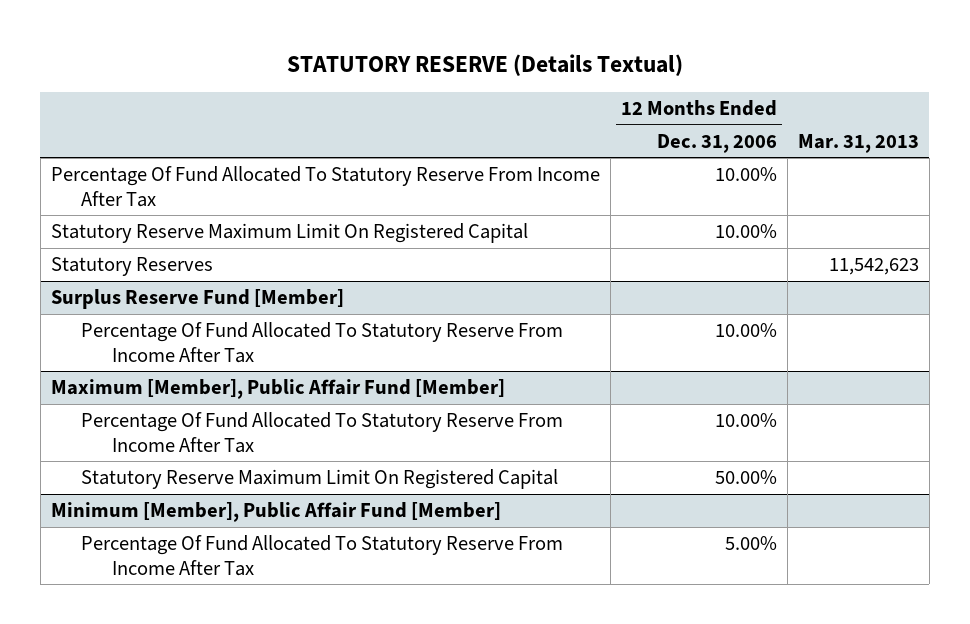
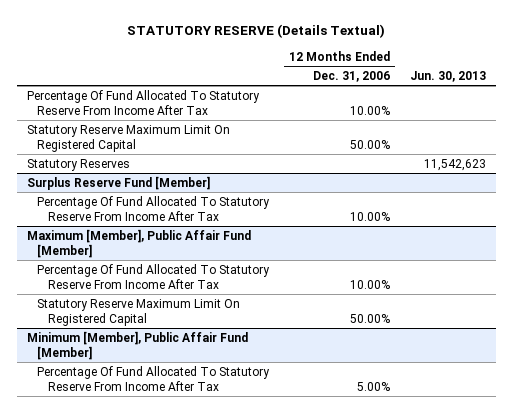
[797,133,919,153] Mar. 31, 2013 -> none
none -> [410,71,487,83] Jun. 30, 2013
[714,223,777,238] 10.00% -> [350,139,391,149] 50.00%

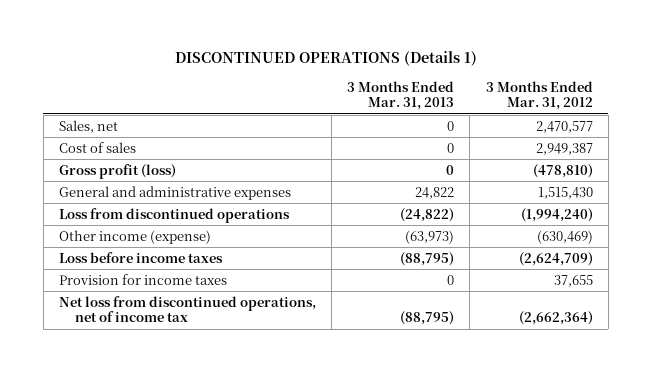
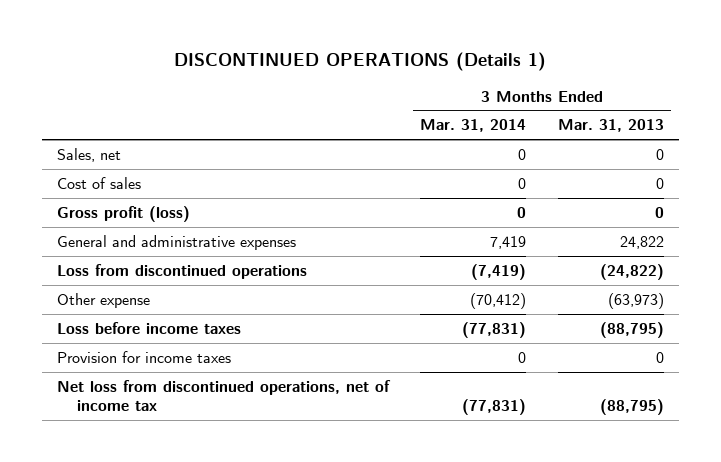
[485,80,593,111] 3 Months Ended Mar. 31, 2012 -> none
none -> [420,119,527,133] Mar. 31, 2014
[58,229,211,244] Other income (expense) -> [57,292,151,308] Other expense

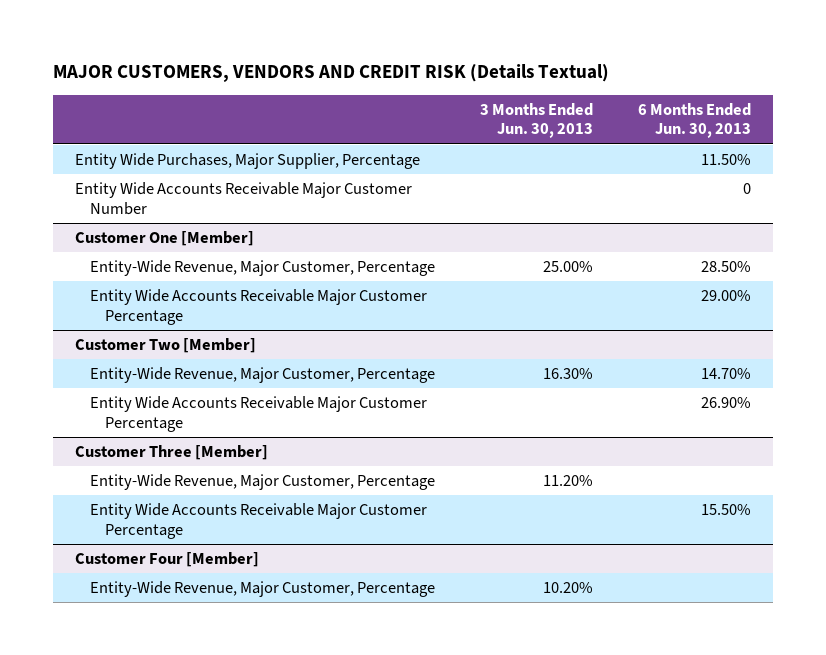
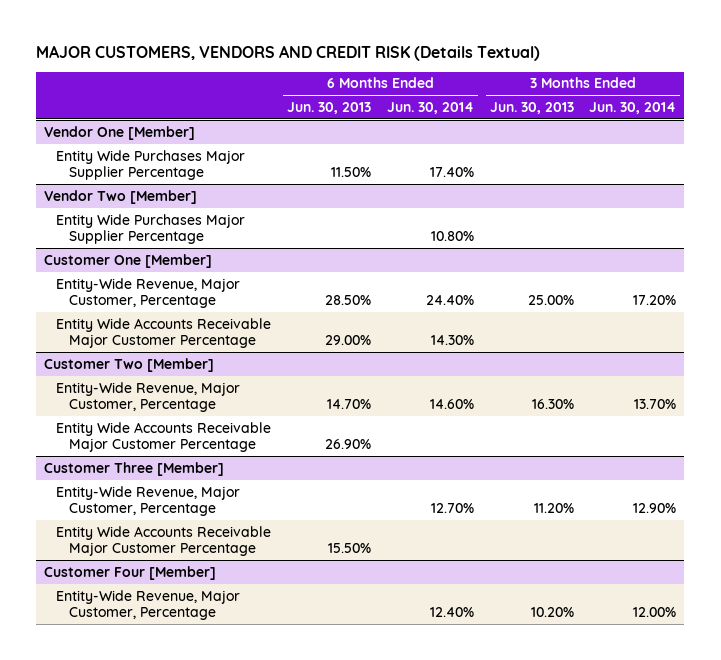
none -> [386,101,474,114] Jun. 30, 2014
none -> [589,101,677,114] Jun. 30, 2014
[75,182,413,215] Entity Wide Accounts Receivable Major Customer Number -> none
none -> [44,125,196,140] Vendor One [Member]
[75,153,421,170] Entity Wide Purchases, Major Supplier, Percentage -> [56,149,246,180] Entity Wide Purchases Major Supplier Percentage
none -> [44,189,198,204] Vendor Two [Member]
none -> [56,213,246,244] Entity Wide Purchases Major Supplier Percentage

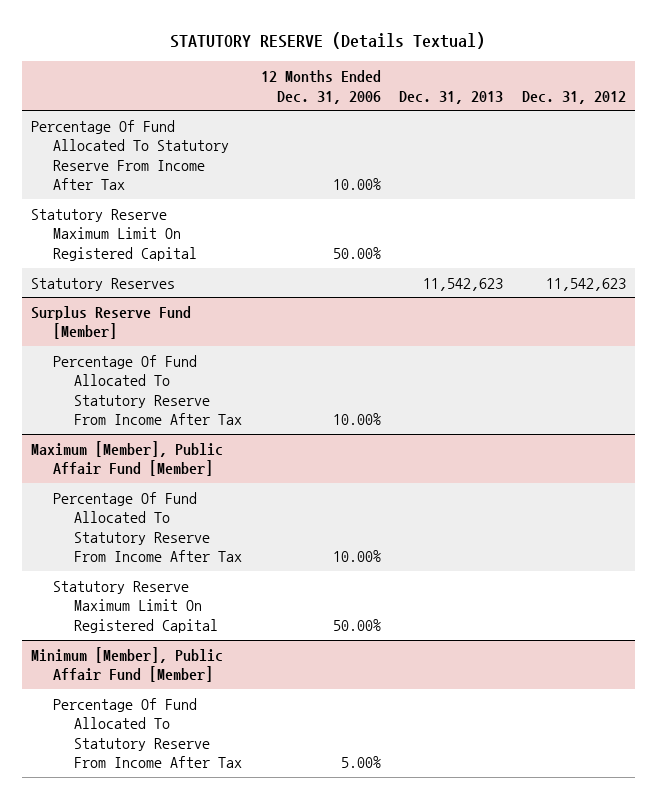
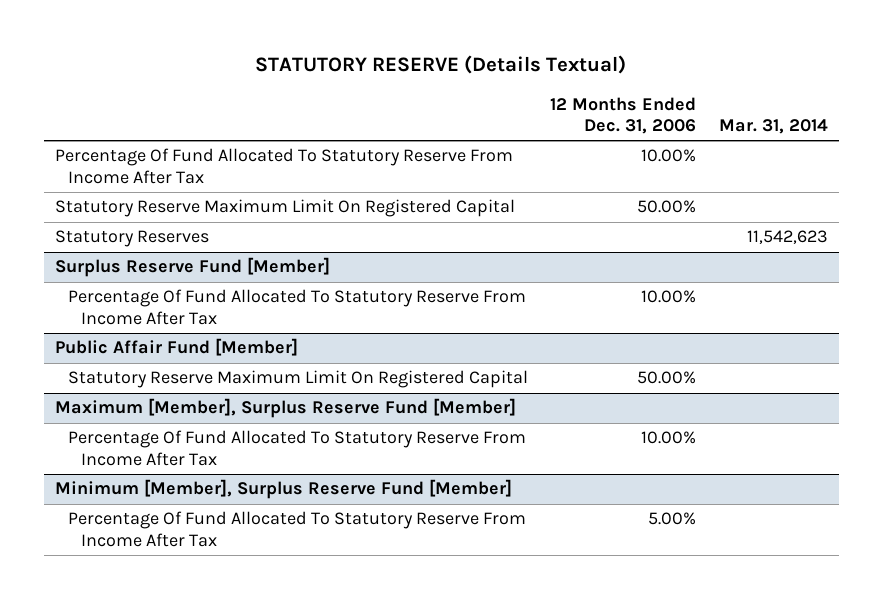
[399,90,504,104] Dec. 31, 2013 -> none
[521,90,626,104] Dec. 31, 2012 -> none
none -> [718,118,828,134] Mar. 31, 2014
[52,491,243,563] Percentage Of Fund Allocated To Statutory Reserve From Income After Tax -> none
[31,440,224,477] Maximum [Member], Public Affair Fund [Member] -> [54,338,298,357] Public Affair Fund [Member]
[31,646,224,683] Minimum [Member], Public Affair Fund [Member] -> none
none -> [54,398,516,419] Maximum [Member], Surplus Reserve Fund [Member]
none -> [68,430,527,466] Percentage Of Fund Allocated To Statutory Reserve From Income After Tax
none -> [54,479,512,500] Minimum [Member], Surplus Reserve Fund [Member]

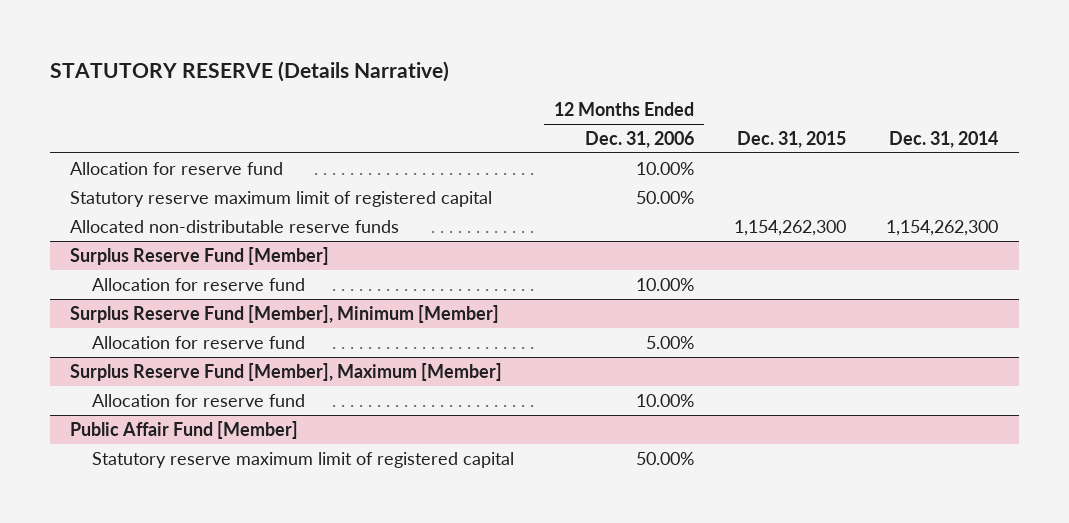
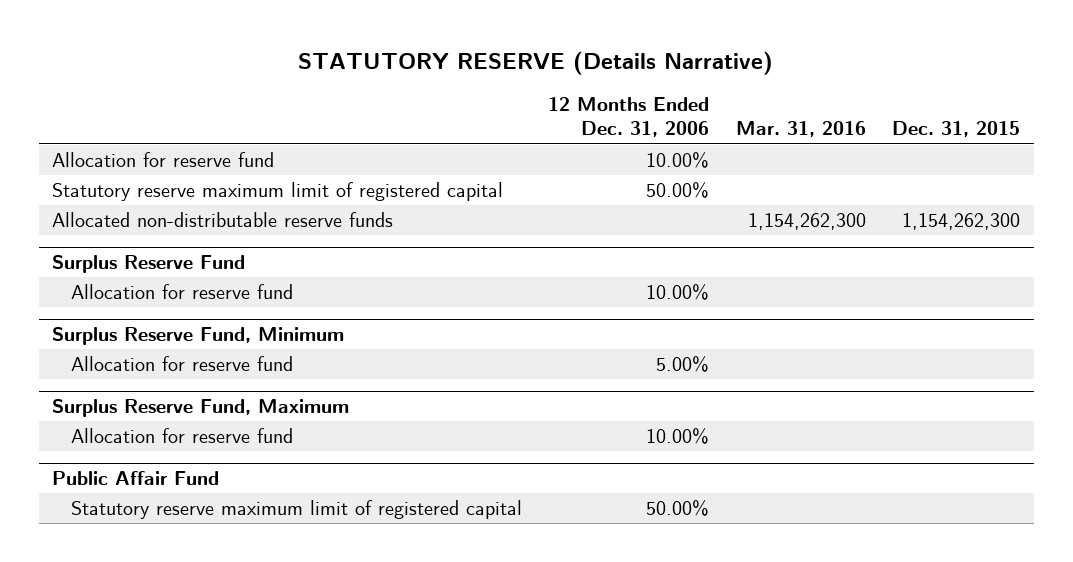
[889,131,999,149] Dec. 31, 2014 -> none
none -> [735,121,866,138] Mar. 31, 2016
[70,246,330,265] Surplus Reserve Fund [Member] -> [52,255,246,274] Surplus Reserve Fund
[70,304,500,323] Surplus Reserve Fund [Member], Minimum [Member] -> [52,327,345,346] Surplus Reserve Fund, Minimum
[70,362,503,381] Surplus Reserve Fund [Member], Maximum [Member] -> [52,399,350,418] Surplus Reserve Fund, Maximum
[70,420,299,439] Public Affair Fund [Member] -> [52,471,220,486] Public Affair Fund

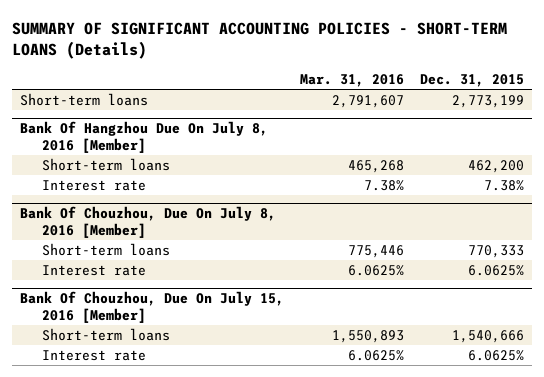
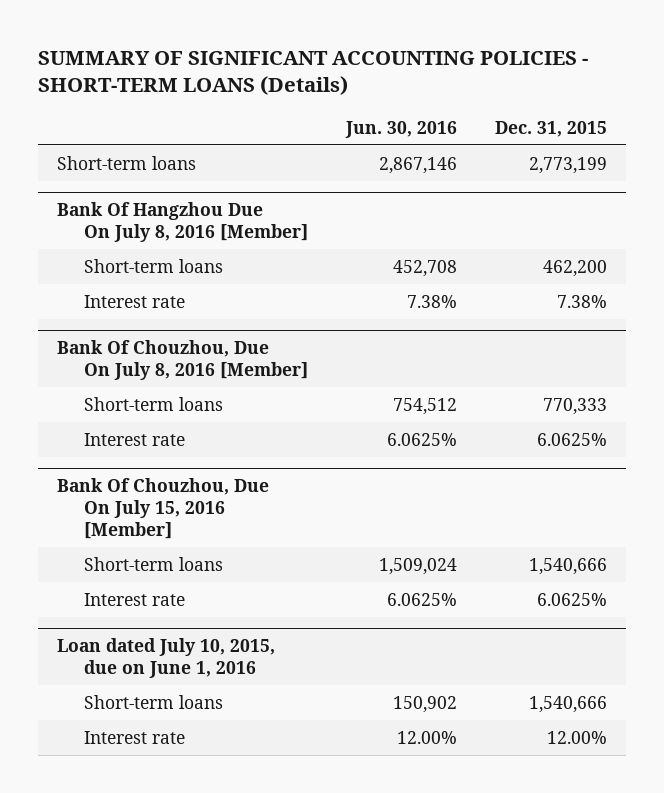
[300,74,405,88] Mar. 31, 2016 -> none
none -> [344,120,457,138] Jun. 30, 2016
none -> [56,637,275,678] Loan dated July 10, 2015, due on June 1, 2016
none -> [83,694,223,709] Short-term loans
none -> [83,730,185,744] Interest rate

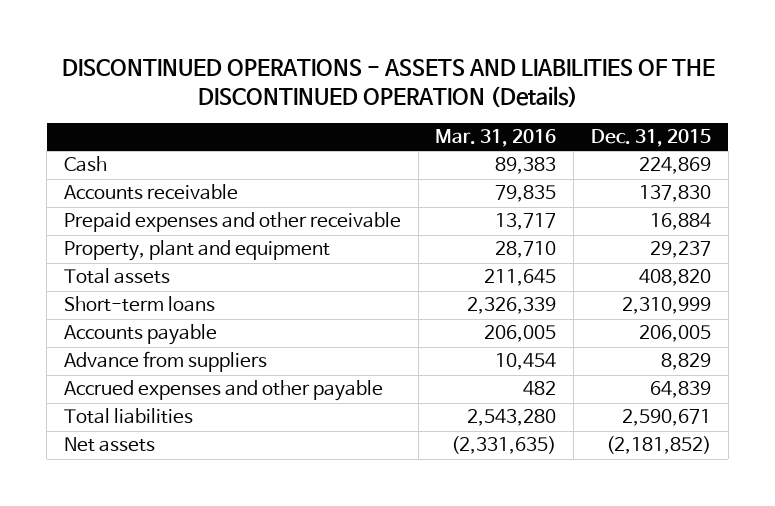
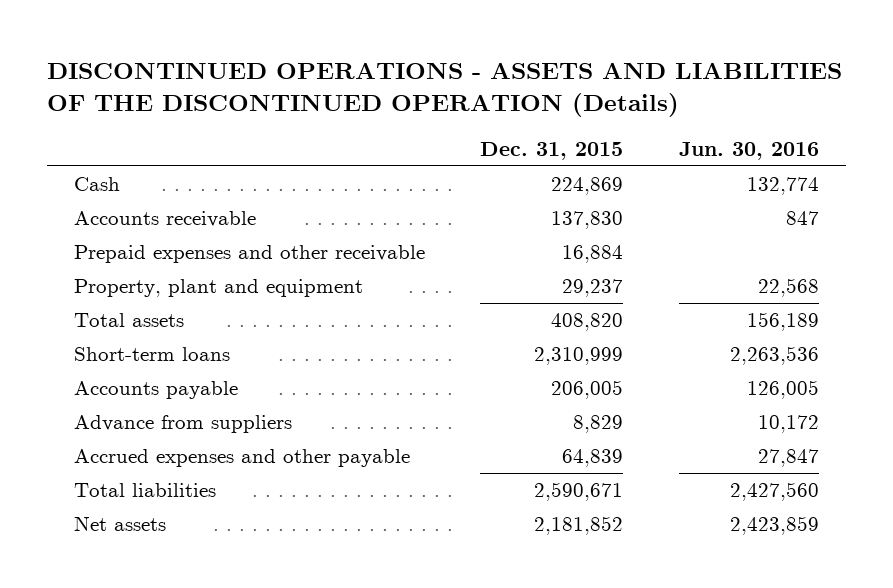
[435,129,557,148] Mar. 31, 2016 -> none
none -> [678,142,819,161] Jun. 30, 2016
[606,436,712,455] (2,181,852) -> [534,515,624,535] 2,181,852

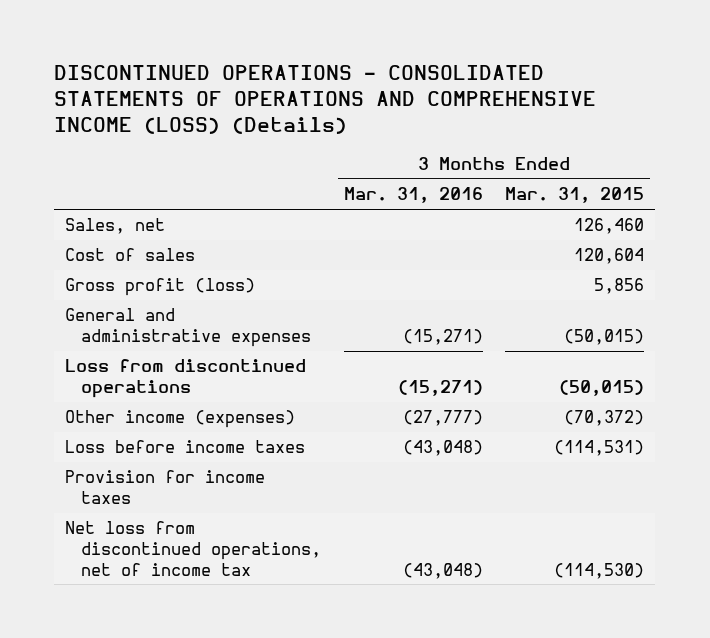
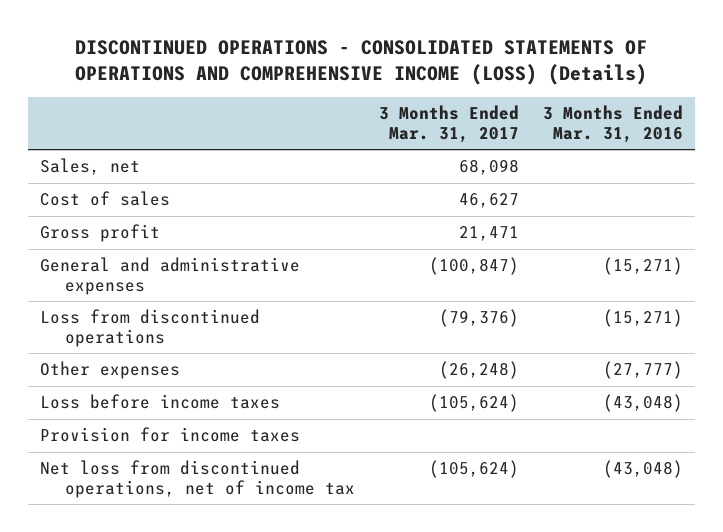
[505,187,645,204] Mar. 31, 2015 -> none
none -> [378,105,519,143] 3 Months Ended Mar. 31, 2017
[65,278,256,297] Gross profit (loss) -> [39,224,160,243] Gross profit
[65,410,296,429] Other income (expenses) -> [39,361,180,380] Other expenses

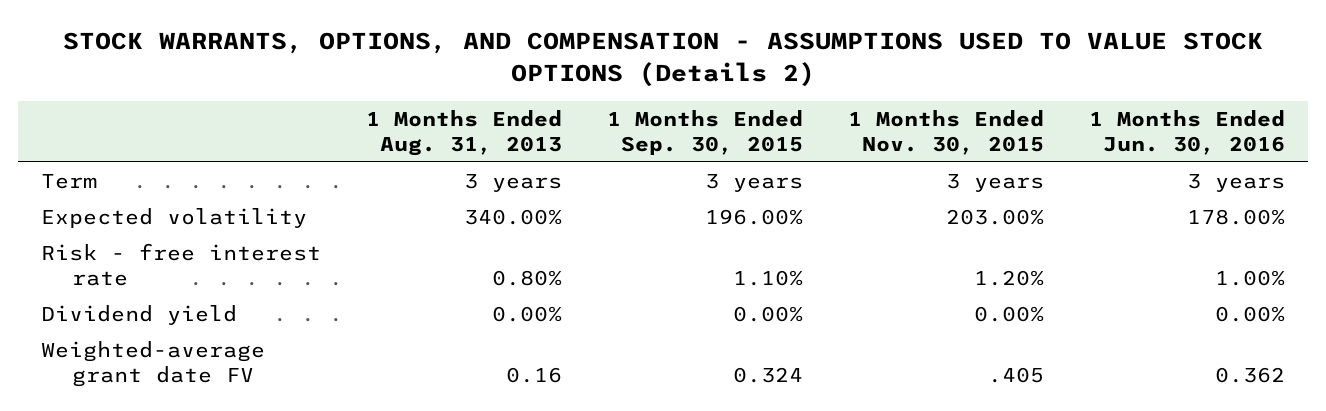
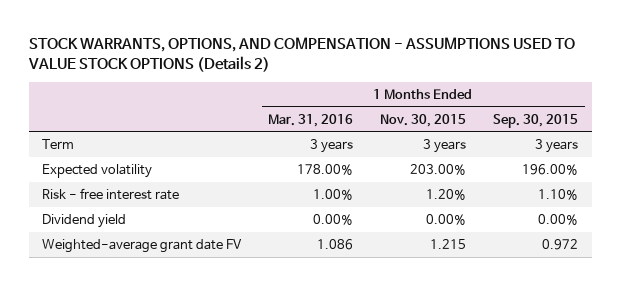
[365,110,562,156] 1 Months Ended Aug. 31, 2013 -> none
[1089,110,1286,155] 1 Months Ended Jun. 30, 2016 -> none
none -> [268,113,354,127] Mar. 31, 2016
[733,366,804,383] 0.324 -> [542,238,579,250] 0.972
[988,366,1045,383] .405 -> [430,238,467,249] 1.215

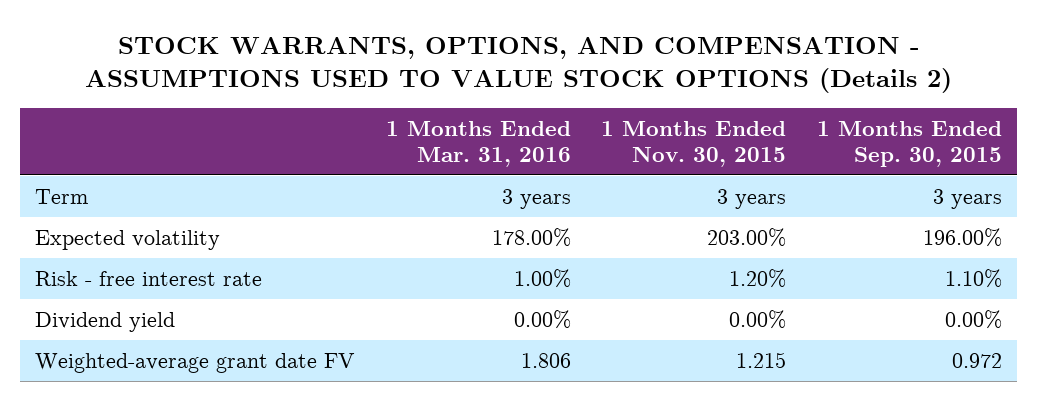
[317,238,354,250] 1.086 -> [520,352,571,368] 1.806

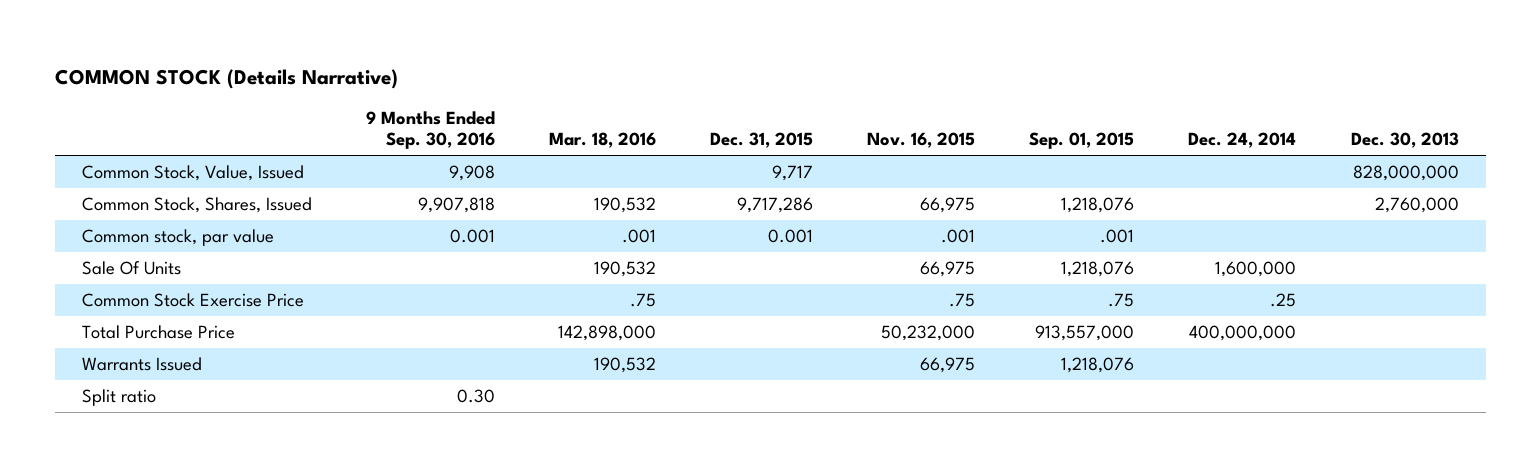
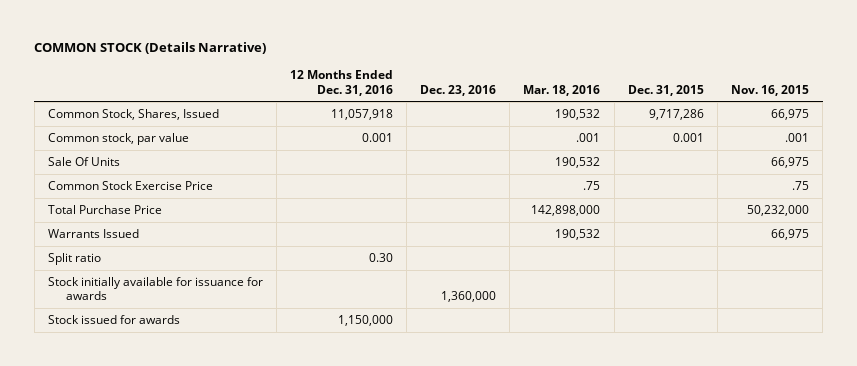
[365,110,495,150] 9 Months Ended Sep. 30, 2016 -> none
[1029,132,1135,150] Sep. 01, 2015 -> none
[1188,132,1297,149] Dec. 24, 2014 -> none
[1350,132,1459,149] Dec. 30, 2013 -> none
none -> [290,69,394,96] 12 Months Ended Dec. 31, 2016
none -> [420,84,497,96] Dec. 23, 2016
[81,164,304,181] Common Stock, Value, Issued -> none
none -> [47,276,263,301] Stock initially available for issuance for awards
none -> [47,314,180,324] Stock issued for awards

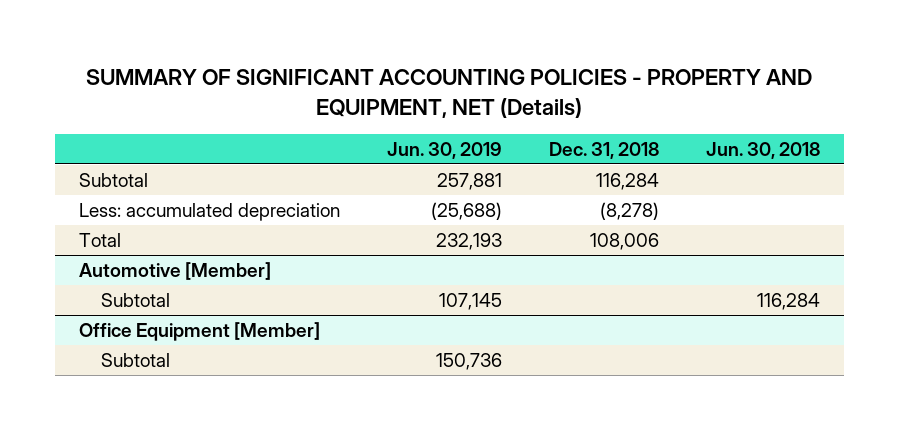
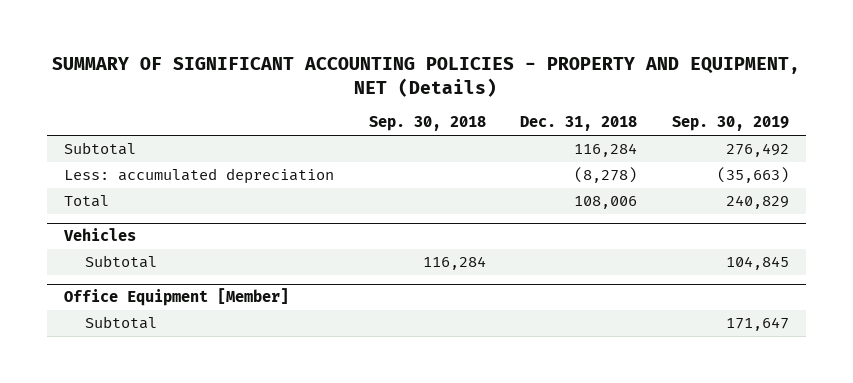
[386,141,502,159] Jun. 30, 2019 -> none
[706,141,821,159] Jun. 30, 2018 -> none
none -> [368,116,486,132] Sep. 30, 2018
none -> [671,116,789,132] Sep. 30, 2019
[78,261,271,280] Automotive [Member] -> [64,228,137,242] Vehicles

